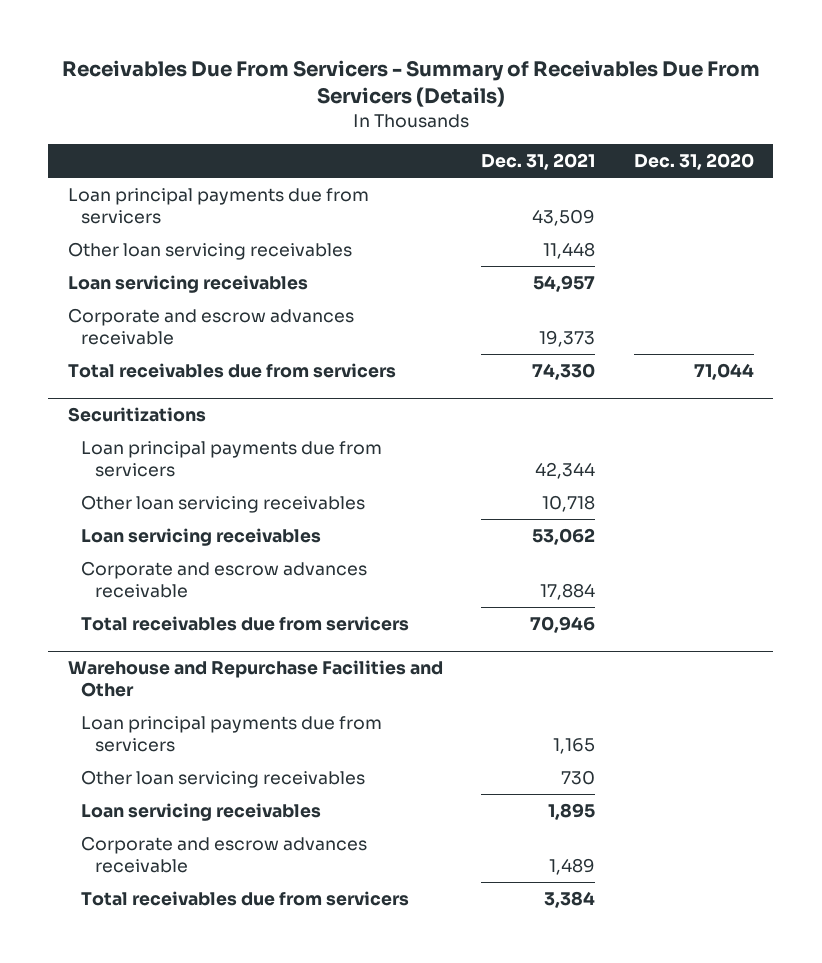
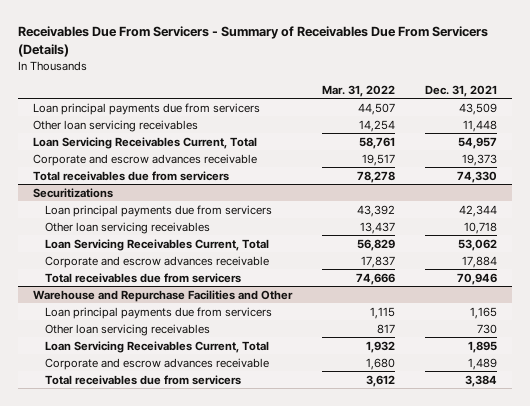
[634,152,755,170] Dec. 31, 2020 -> none
none -> [322,84,396,97] Mar. 31, 2022
[67,274,308,293] Loan servicing receivables -> [33,136,258,149] Loan Servicing Receivables Current, Total
[81,527,322,546] Loan servicing receivables -> [45,238,270,251] Loan Servicing Receivables Current, Total
[81,802,322,821] Loan servicing receivables -> [45,340,270,353] Loan Servicing Receivables Current, Total

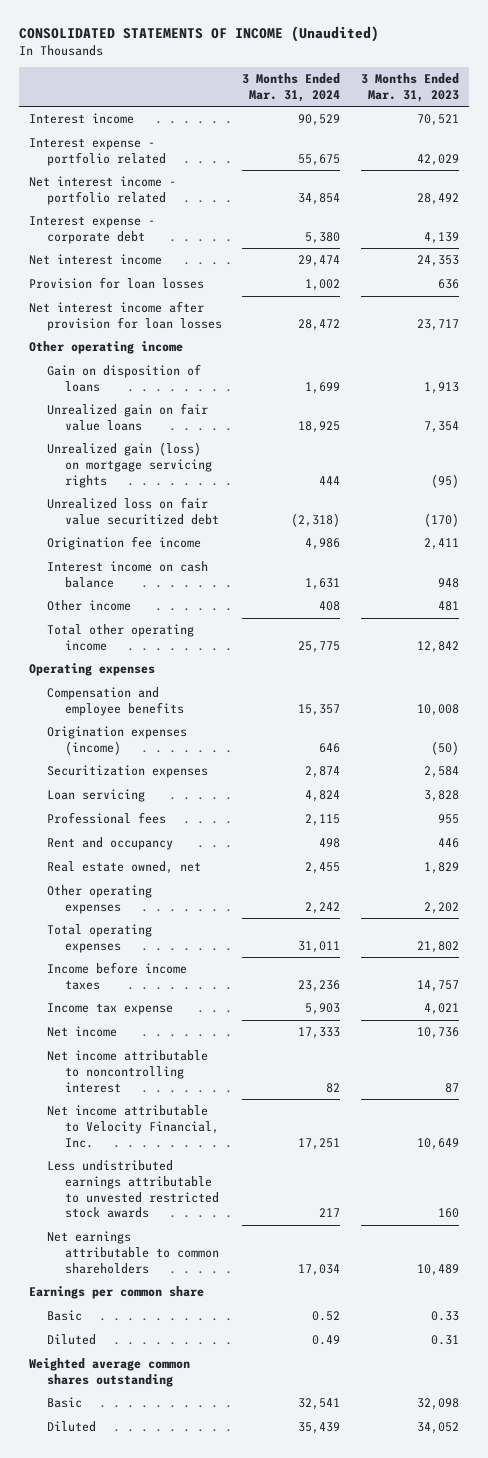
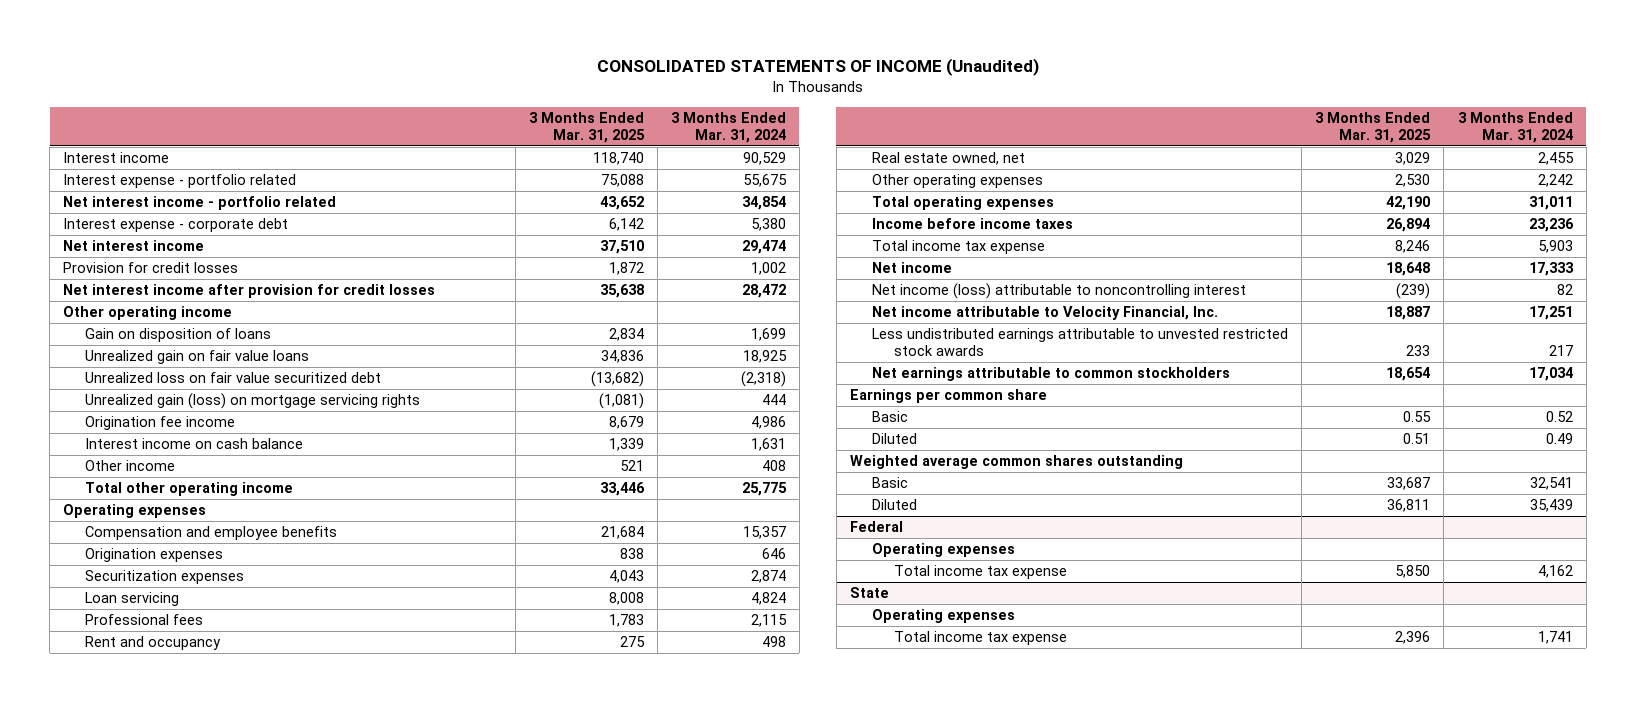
[360,73,459,103] 3 Months Ended Mar. 31, 2023 -> none
none -> [528,112,645,144] 3 Months Ended Mar. 31, 2025
[29,277,205,290] Provision for loan losses -> [63,262,239,274] Provision for credit losses
[29,301,223,331] Net interest income after provision for loan losses -> [63,284,436,299] Net interest income after provision for credit losses
[47,442,212,488] Unrealized gain (loss) on mortgage servicing rights -> [85,393,421,410] Unrealized gain (loss) on mortgage servicing rights
[47,726,188,755] Origination expenses (income) -> [85,548,224,563] Origination expenses
[47,1003,174,1016] Income tax expense -> [872,240,1046,255] Total income tax expense
[47,1050,209,1093] Net income attributable to noncontrolling interest -> [872,283,1247,300] Net income (loss) attributable to noncontrolling interest
[47,1231,219,1274] Net earnings attributable to common shareholders -> [872,367,1231,382] Net earnings attributable to common stockholders
none -> [849,521,903,533] Federal
none -> [872,543,1016,558] Operating expenses
none -> [894,565,1068,580] Total income tax expense
none -> [849,587,889,599] State
none -> [872,609,1016,624] Operating expenses
none -> [894,631,1068,646] Total income tax expense

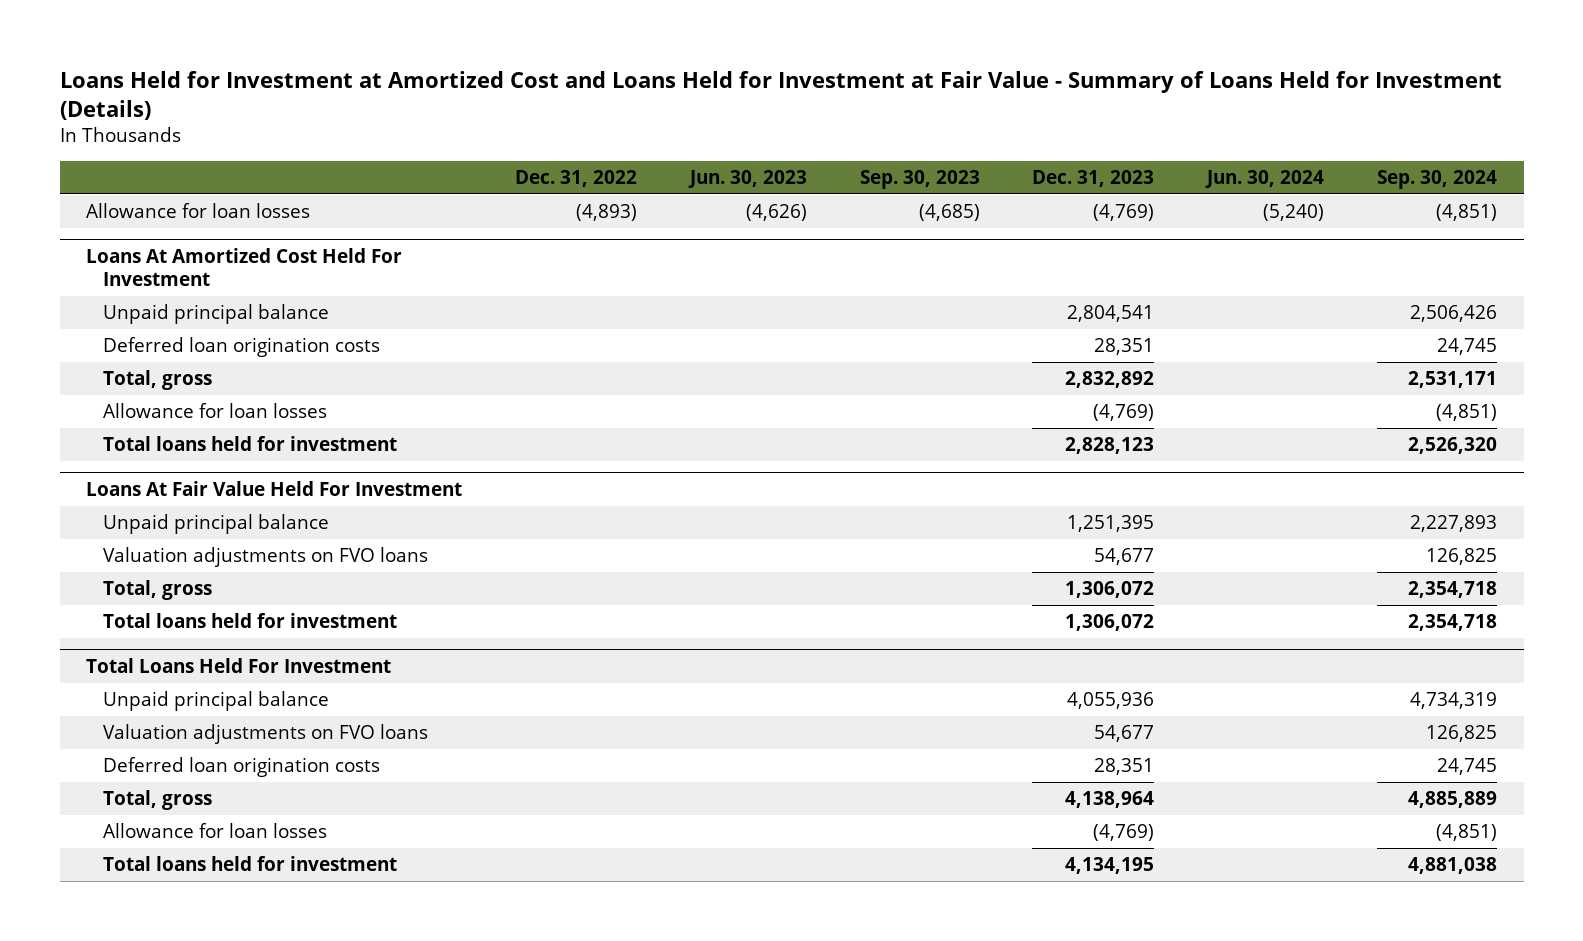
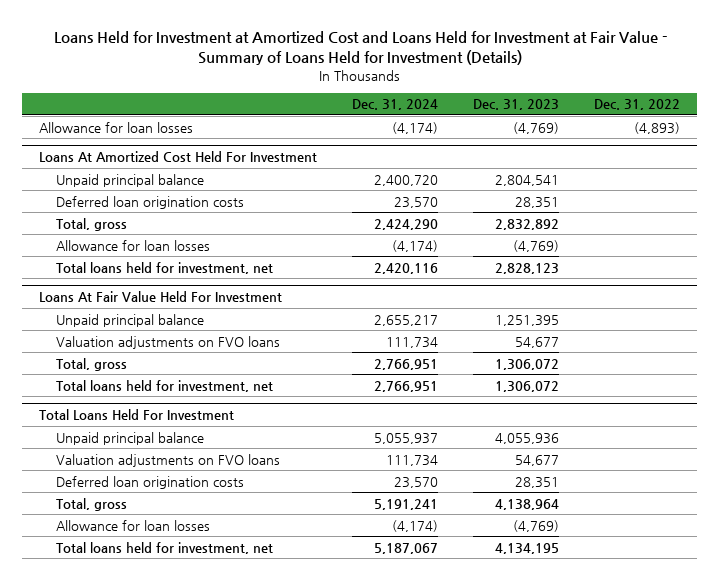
[687,169,807,188] Jun. 30, 2023 -> none
[859,169,980,189] Sep. 30, 2023 -> none
[1205,169,1325,188] Jun. 30, 2024 -> none
[1377,169,1498,189] Sep. 30, 2024 -> none
none -> [352,99,439,111] Dec. 31, 2024
[102,436,397,452] Total loans held for investment -> [55,261,273,274] Total loans held for investment, net
[102,613,397,629] Total loans held for investment -> [55,379,273,392] Total loans held for investment, net
[102,856,397,872] Total loans held for investment -> [55,541,273,554] Total loans held for investment, net

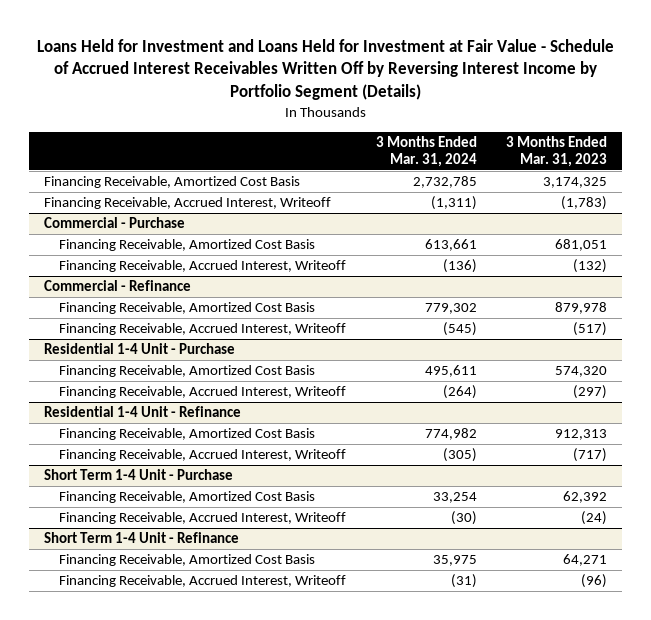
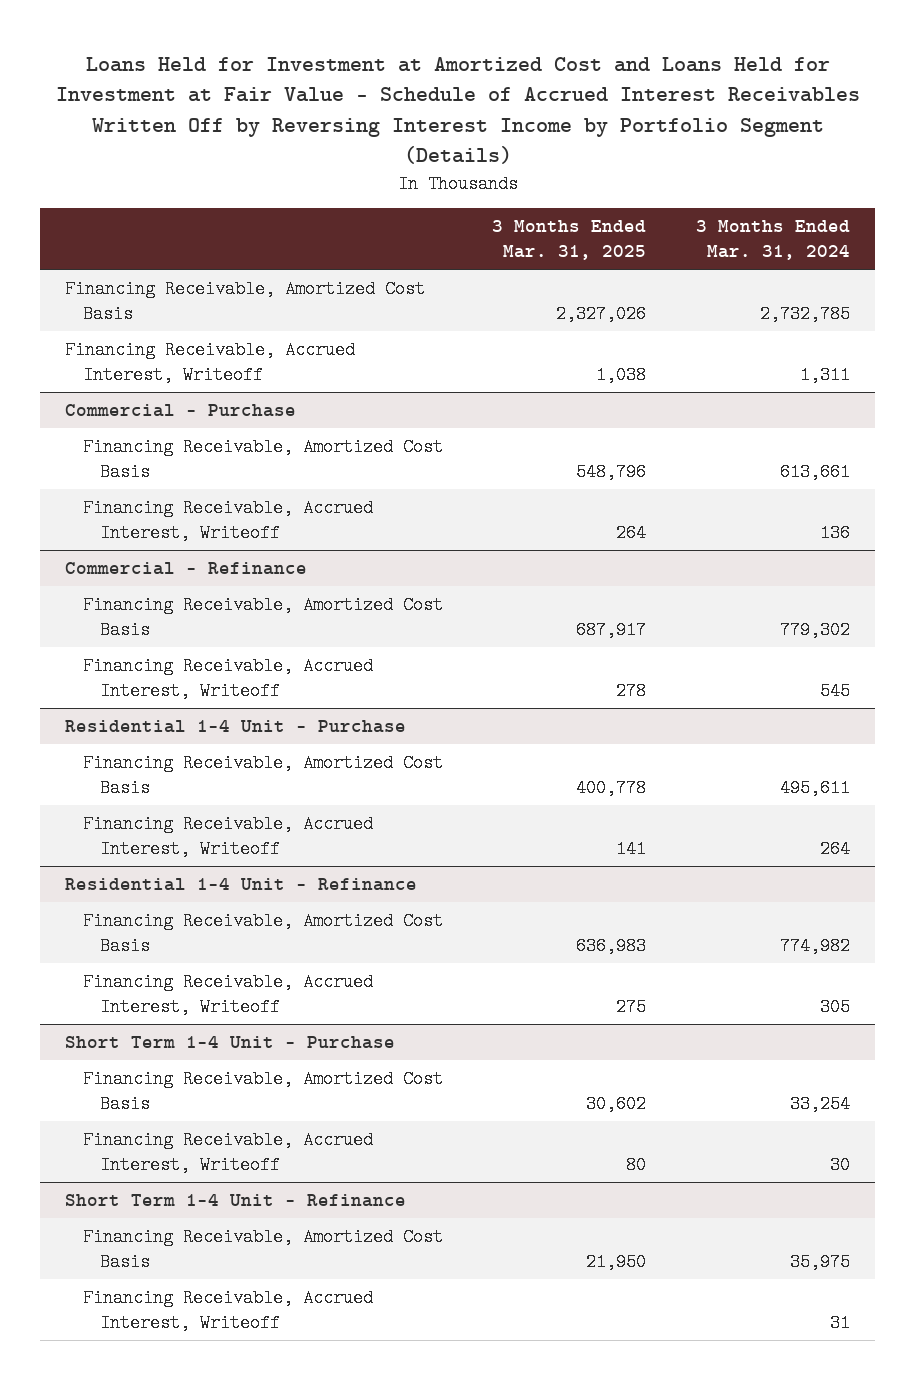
[36,38,614,101] Loans Held for Investment and Loans Held for Investment at Fair Value - Schedule of Accrued Interest Receivables Written Off by Reversing Interest Income by Portfolio Segment (Details) -> [55,56,860,165] Loans Held for Investment at Amortized Cost and Loans Held for Investment at Fair Value - Schedule of Accrued Interest Receivables Written Off by Reversing Interest Income by Portfolio Segment (Details)
[506,135,608,167] 3 Months Ended Mar. 31, 2023 -> none
none -> [492,220,647,261] 3 Months Ended Mar. 31, 2025
[430,196,477,211] (1,311) -> [799,366,850,385] 1,311
[442,259,477,274] (136) -> [819,524,850,543] 136
[442,322,477,337] (545) -> [819,682,850,701] 545
[442,385,477,400] (264) -> [819,840,850,859] 264
[442,448,477,463] (305) -> [819,998,850,1017] 305
[450,511,477,526] (30) -> [829,1156,850,1175] 30
[450,574,477,589] (31) -> [829,1314,850,1333] 31

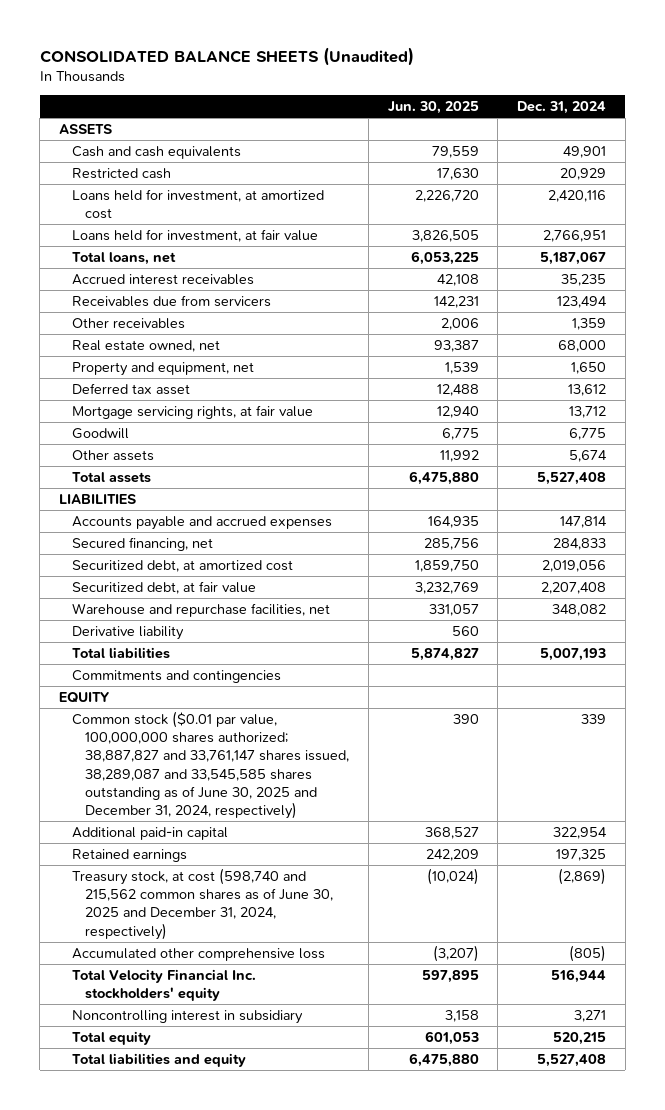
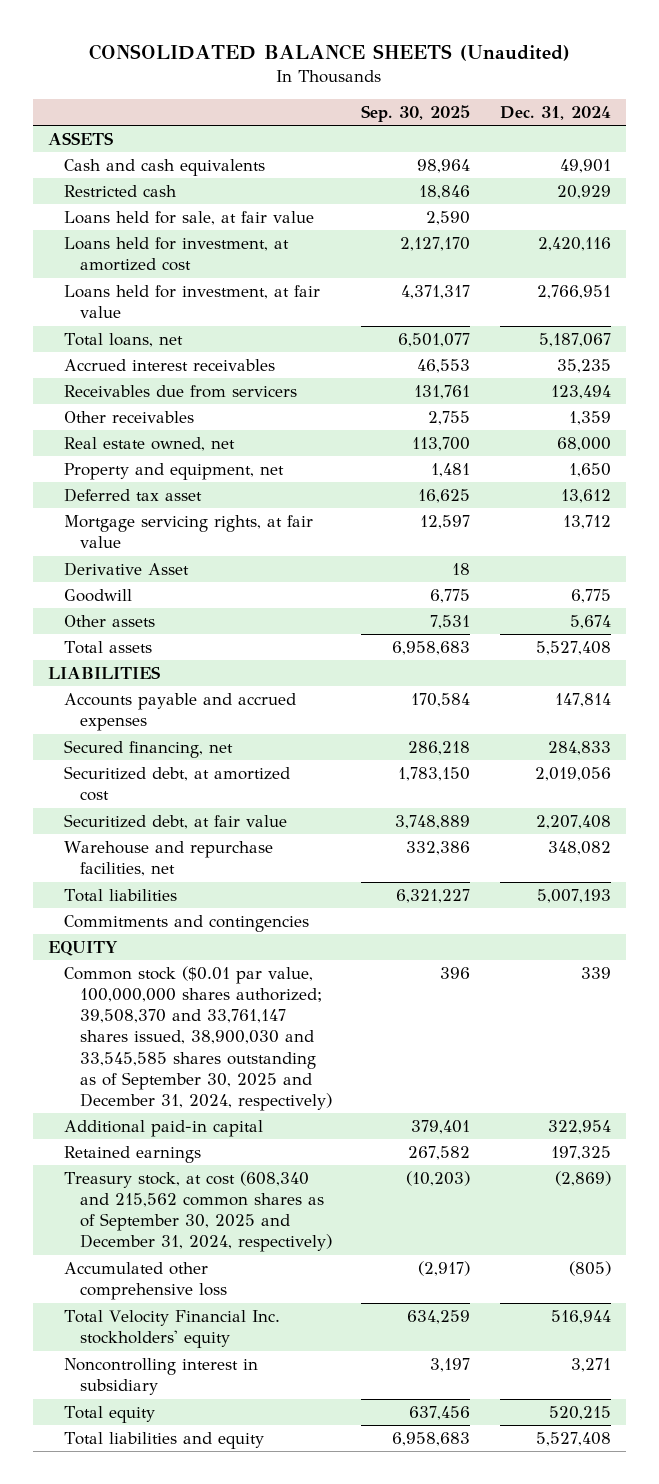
[387,101,479,115] Jun. 30, 2025 -> none
none -> [361,104,471,122] Sep. 30, 2025
none -> [63,210,314,225] Loans held for sale, at fair value
none -> [63,561,189,576] Derivative Asset
[71,625,184,640] Derivative liability -> none
[71,710,350,820] Common stock ($0.01 par value, 100,000,000 shares authorized; 38,887,827 and 33,761,147 shares issued, 38,289,087 and 33,545,585 shares outstanding as of June 30, 2025 and December 31, 2024, respectively) -> [63,965,332,1111] Common stock ($0.01 par value, 100,000,000 shares authorized; 39,508,370 and 33,761,147 shares issued, 38,900,030 and 33,545,585 shares outstanding as of September 30, 2025 and December 31, 2024, respectively)
[71,867,334,940] Treasury stock, at cost (598,740 and 215,562 common shares as of June 30, 2025 and December 31, 2024, respectively) -> [63,1170,332,1253] Treasury stock, at cost (608,340 and 215,562 common shares as of September 30, 2025 and December 31, 2024, respectively)

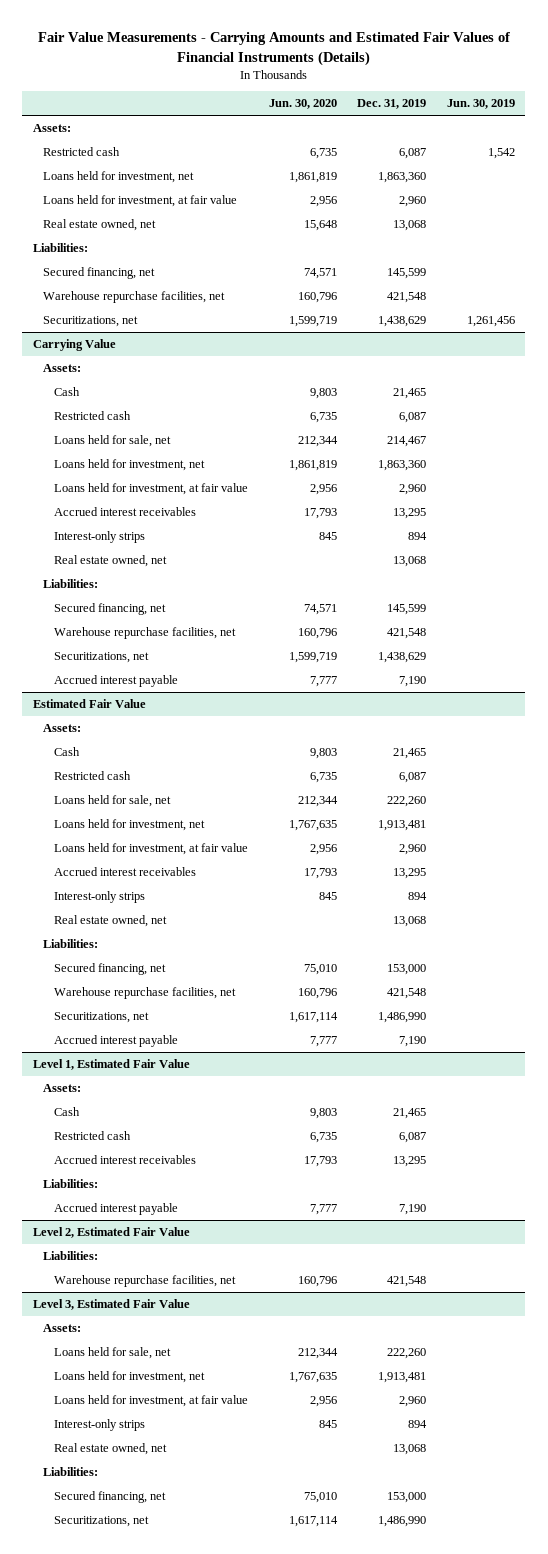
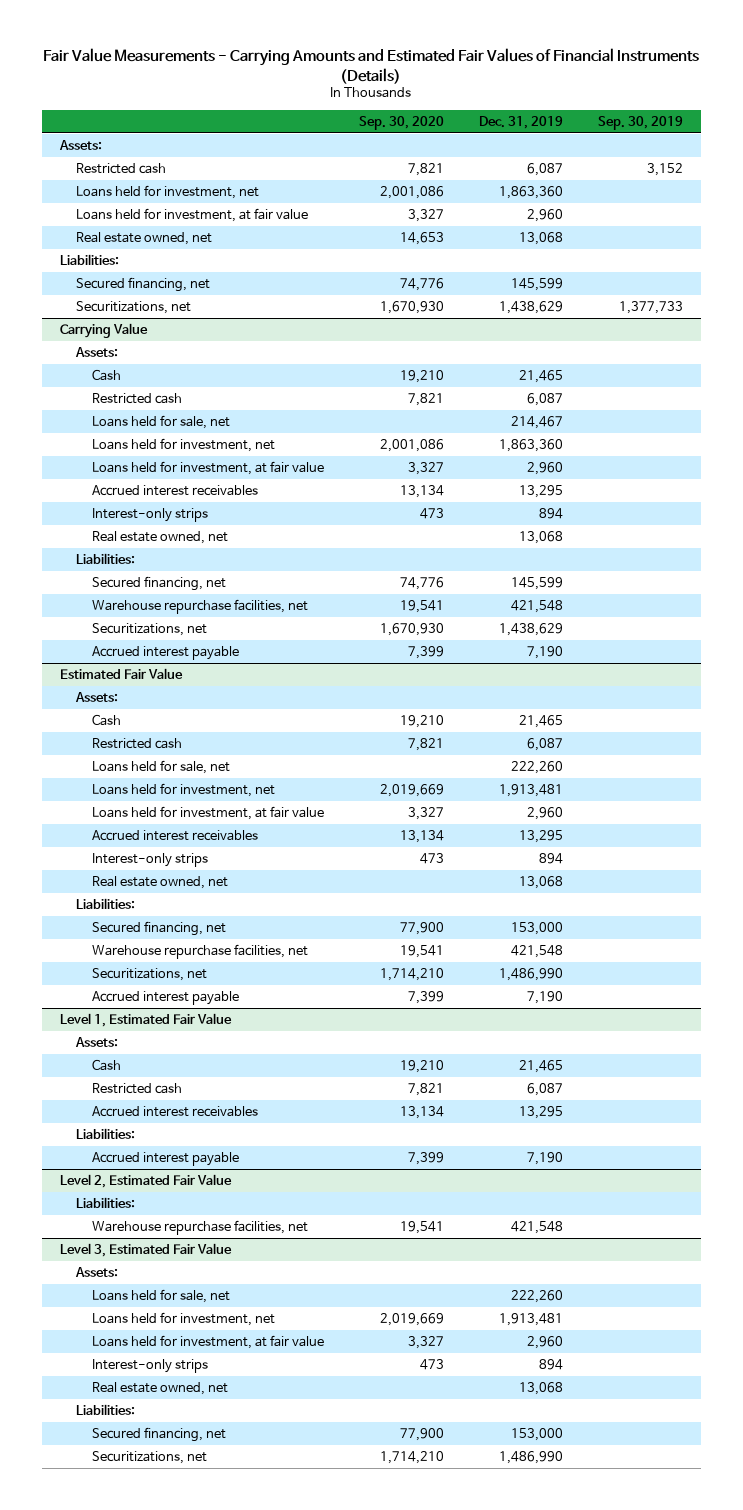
[268,99,337,110] Jun. 30, 2020 -> none
[447,99,516,110] Jun. 30, 2019 -> none
none -> [358,115,444,130] Sep. 30, 2020
none -> [598,115,684,130] Sep. 30, 2019
[43,291,226,304] Warehouse repurchase facilities, net -> none

